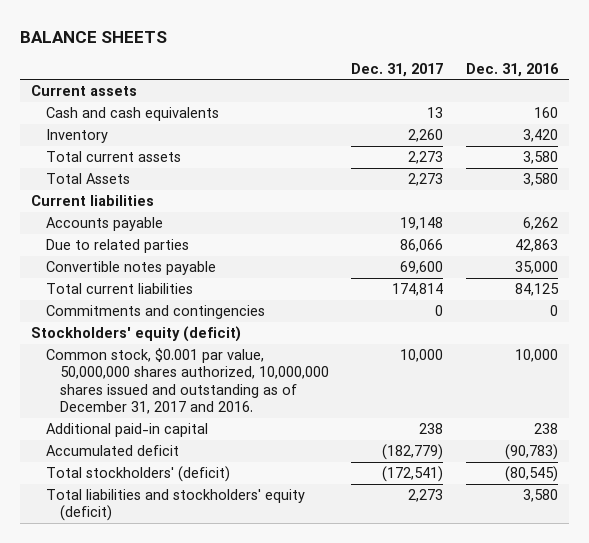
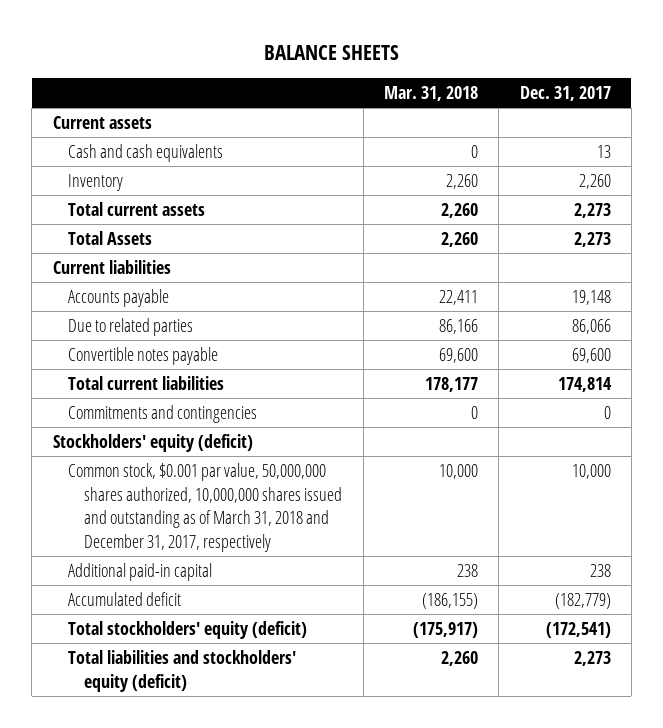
[465,62,559,77] Dec. 31, 2016 -> none
none -> [383,86,478,102] Mar. 31, 2018
[45,348,330,415] Common stock, $0.001 par value, 50,000,000 shares authorized, 10,000,000 shares issued and outstanding as of December 31, 2017 and 2016. -> [68,463,343,552] Common stock, $0.001 par value, 50,000,000 shares authorized, 10,000,000 shares issued and outstanding as of March 31, 2018 and December 31, 2017, respectively
[45,466,230,483] Total stockholders' (deficit) -> [68,621,308,640] Total stockholders' equity (deficit)

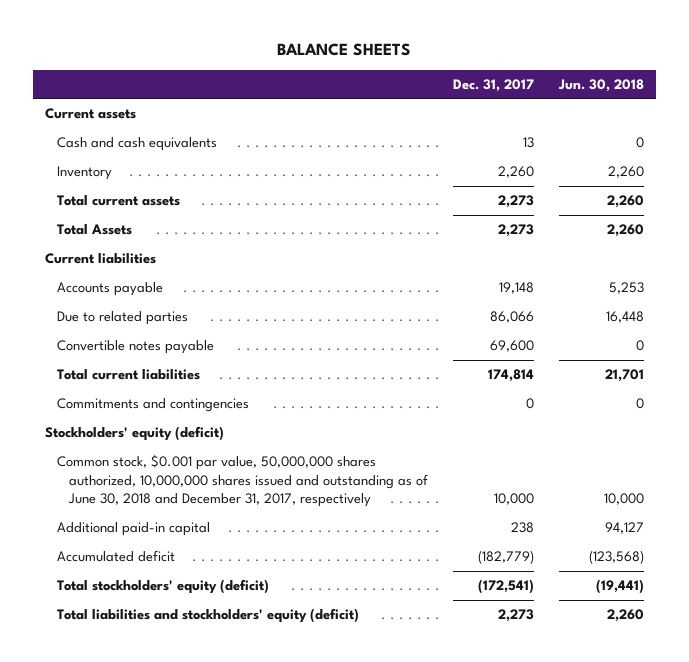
[383,86,478,102] Mar. 31, 2018 -> none
none -> [557,78,644,92] Jun. 30, 2018
[68,463,343,552] Common stock, $0.001 par value, 50,000,000 shares authorized, 10,000,000 shares issued and outstanding as of March 31, 2018 and December 31, 2017, respectively -> [56,454,428,508] Common stock, $0.001 par value, 50,000,000 shares authorized, 10,000,000 shares issued and outstanding as of June 30, 2018 and December 31, 2017, respectively

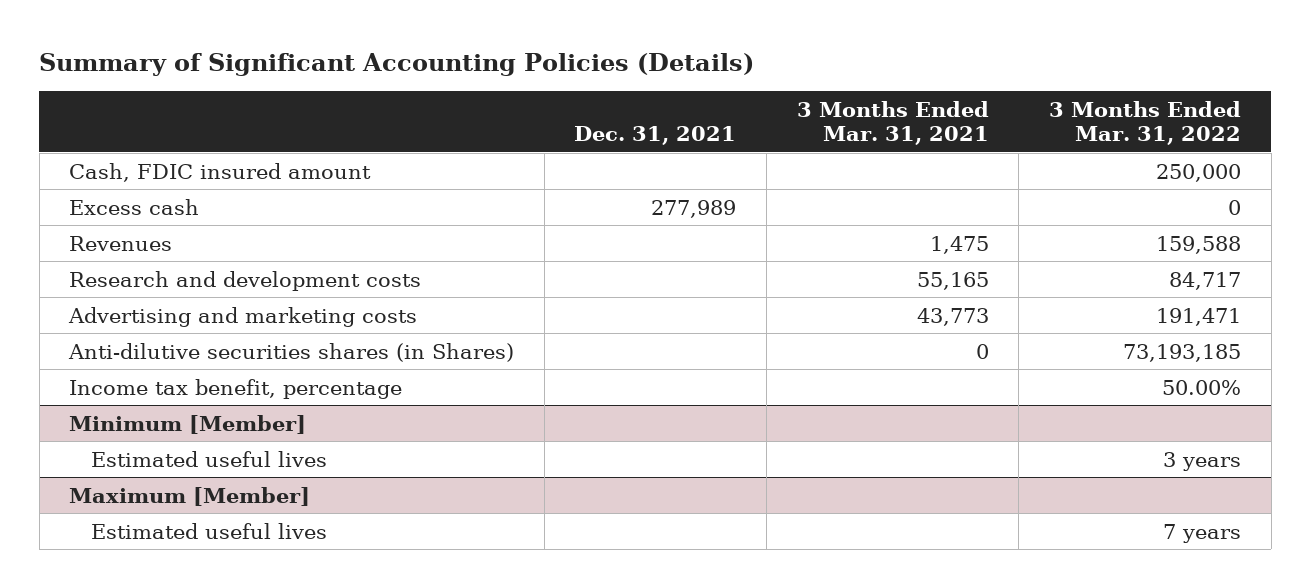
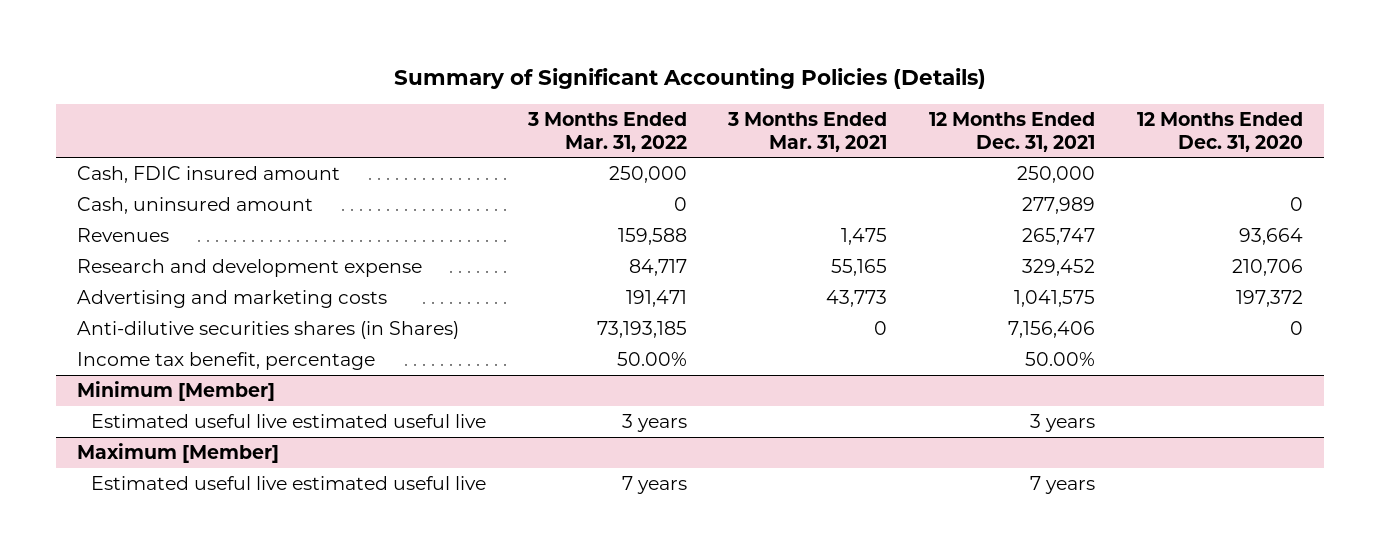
[574,126,737,146] Dec. 31, 2021 -> none
none -> [929,112,1096,152] 12 Months Ended Dec. 31, 2021
none -> [1136,112,1303,152] 12 Months Ended Dec. 31, 2020
[69,198,200,215] Excess cash -> [76,196,313,214] Cash, uninsured amount
[69,270,422,291] Research and development costs -> [76,258,422,277] Research and development expense
[90,450,327,467] Estimated useful lives -> [90,413,486,428] Estimated useful live estimated useful live
[90,522,327,539] Estimated useful lives -> [90,475,486,490] Estimated useful live estimated useful live

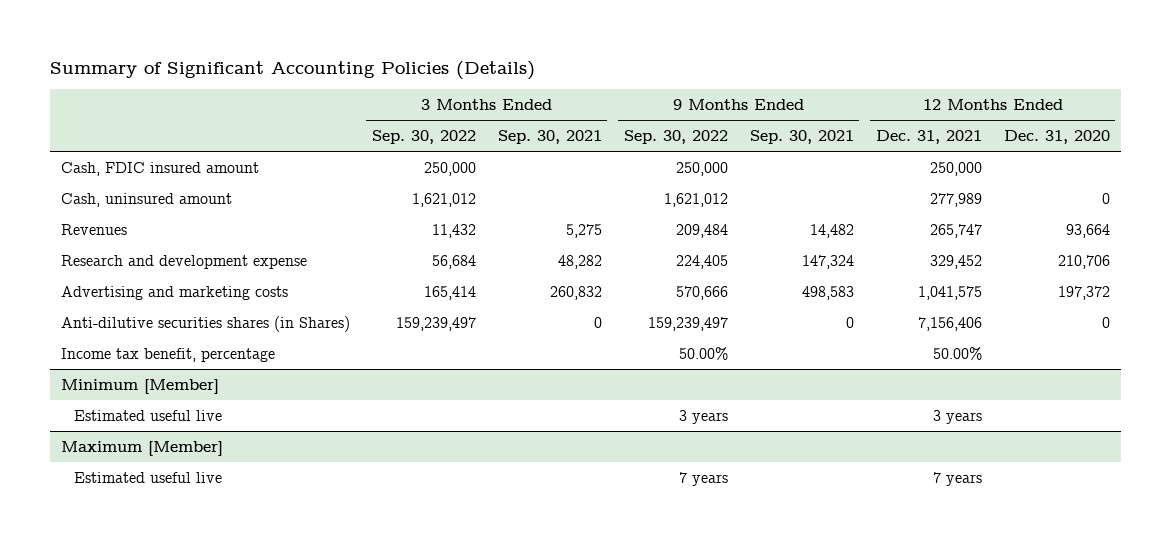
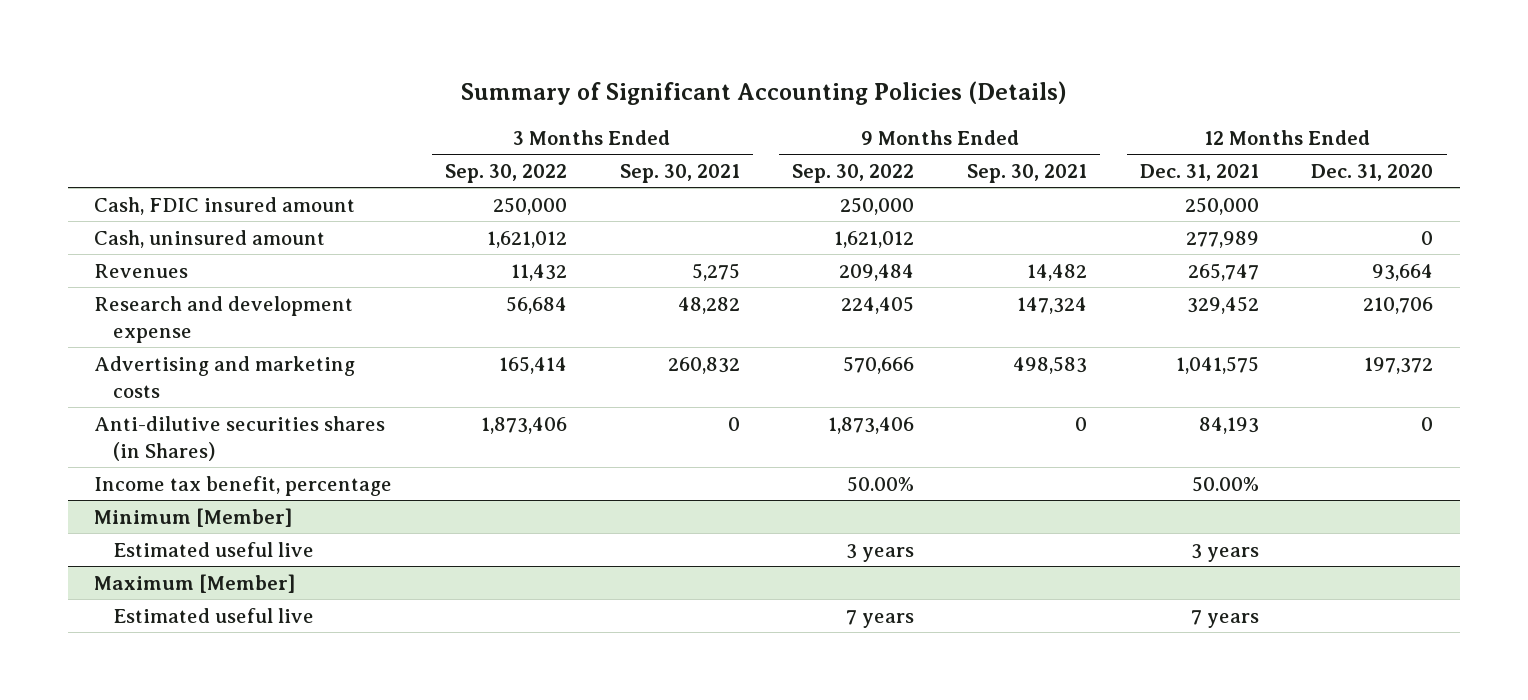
[395,316,476,331] 159,239,497 -> [481,416,568,434] 1,873,406
[647,316,728,331] 159,239,497 -> [828,416,915,434] 1,873,406
[917,316,982,331] 7,156,406 -> [1198,416,1259,434] 84,193

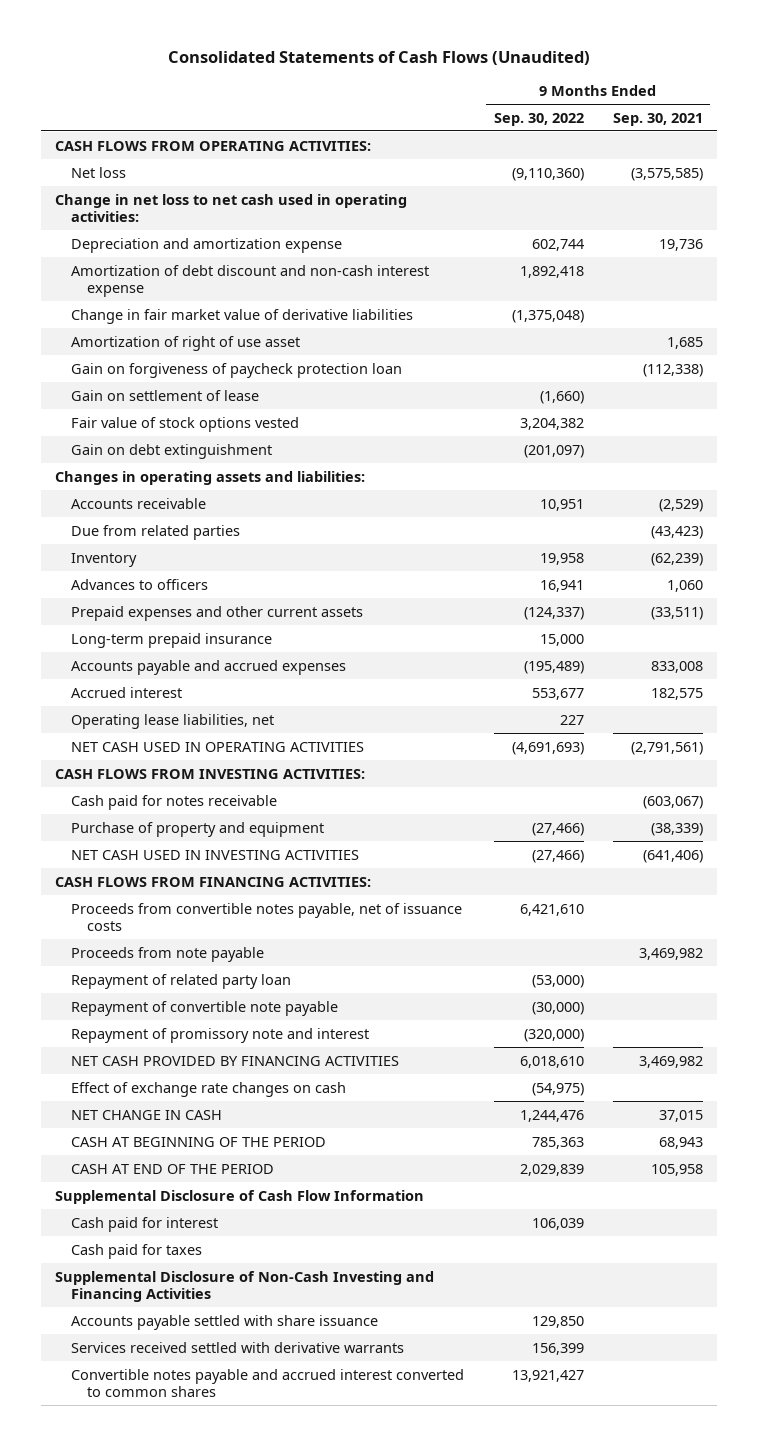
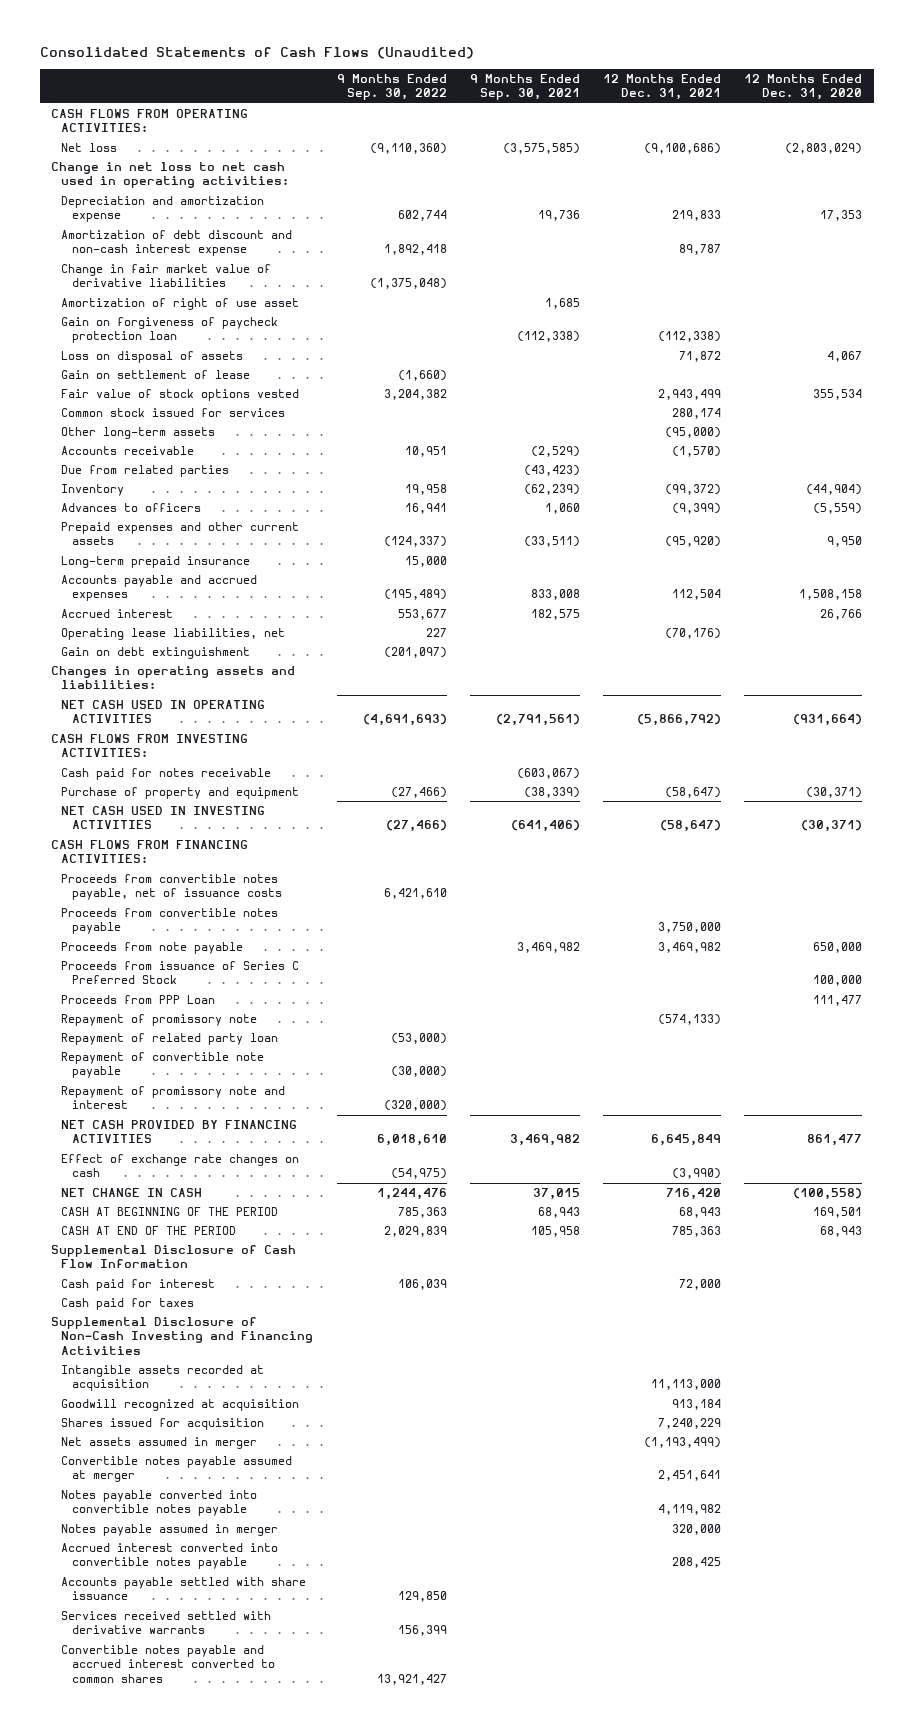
none -> [603,73,722,101] 12 Months Ended Dec. 31, 2021
none -> [744,73,863,101] 12 Months Ended Dec. 31, 2020
none -> [61,350,244,363] Loss on disposal of assets
none -> [61,407,286,417] Common stock issued for services
none -> [61,426,216,439] Other long-term assets
[71,443,273,459] Gain on debt extinguishment -> [61,646,251,659] Gain on debt extinguishment
[55,470,366,485] Changes in operating assets and liabilities: -> [51,665,296,690] Changes in operating assets and liabilities:
none -> [61,907,279,935] Proceeds from convertible notes payable
none -> [61,960,300,985] Proceeds from issuance of Series C Preferred Stock
none -> [61,994,216,1004] Proceeds from PPP Loan
none -> [61,1013,258,1026] Repayment of promissory note
none -> [61,1364,265,1392] Intangible assets recorded at acquisition
none -> [61,1398,300,1411] Goodwill recognized at acquisition
none -> [61,1417,265,1430] Shares issued for acquisition
none -> [61,1436,258,1449] Net assets assumed in merger
none -> [61,1455,293,1483] Convertible notes payable assumed at merger
none -> [61,1489,258,1517] Notes payable converted into convertible notes payable
none -> [61,1523,279,1536] Notes payable assumed in merger
none -> [61,1542,279,1570] Accrued interest converted into convertible notes payable

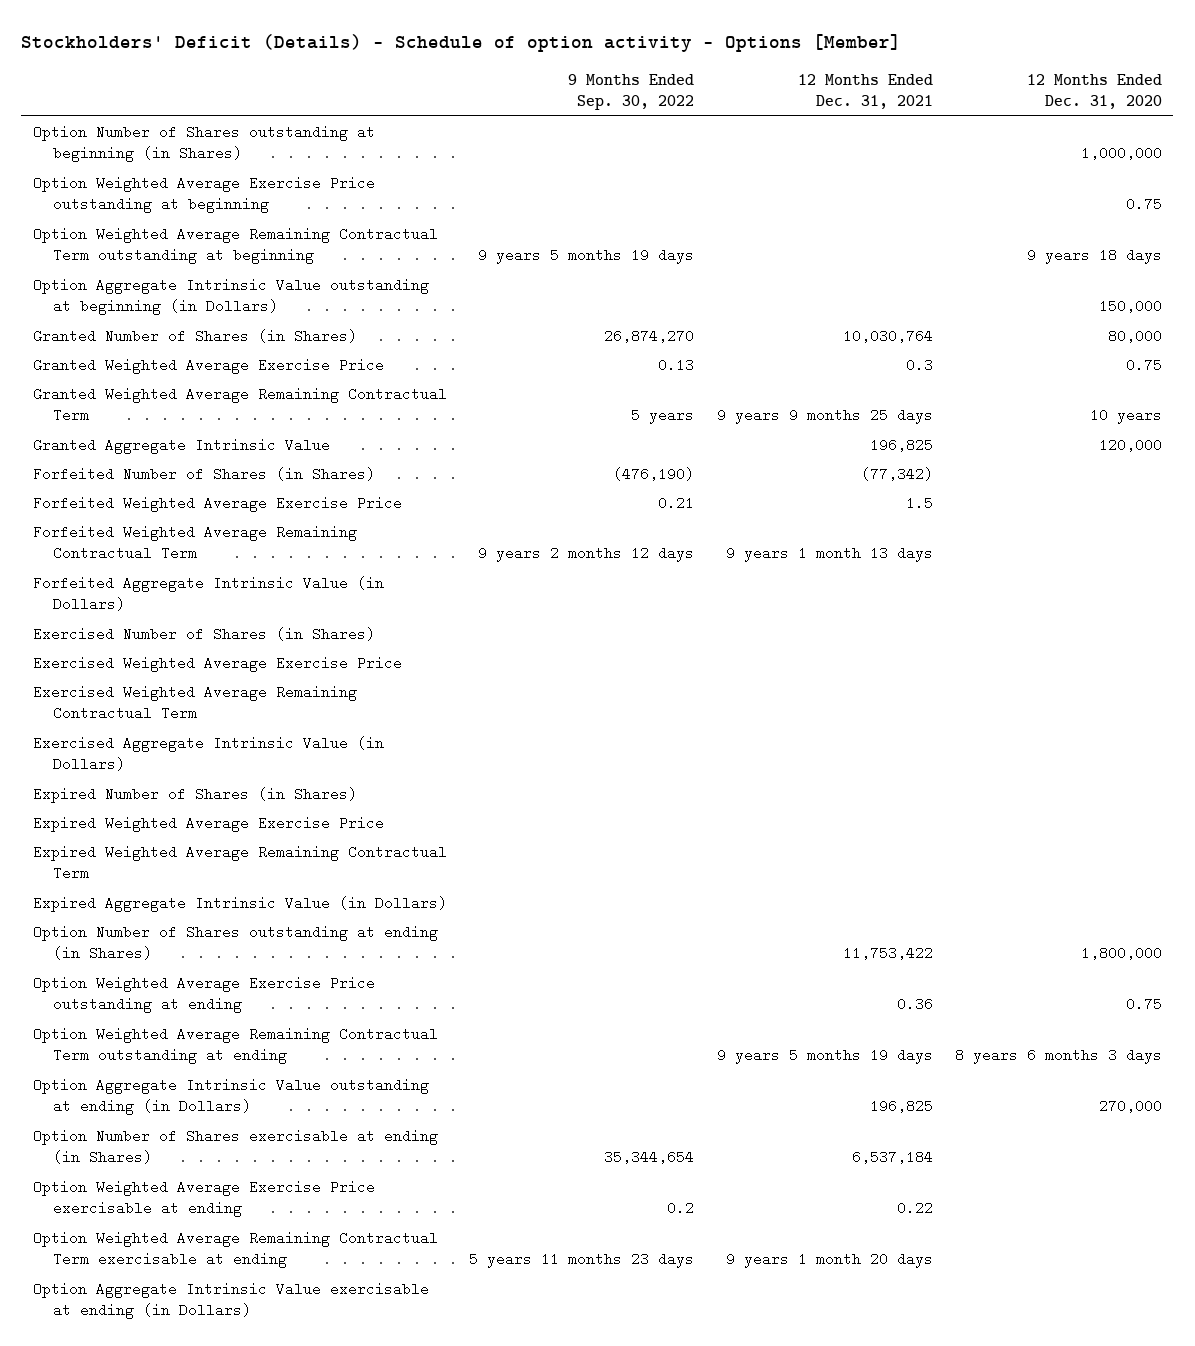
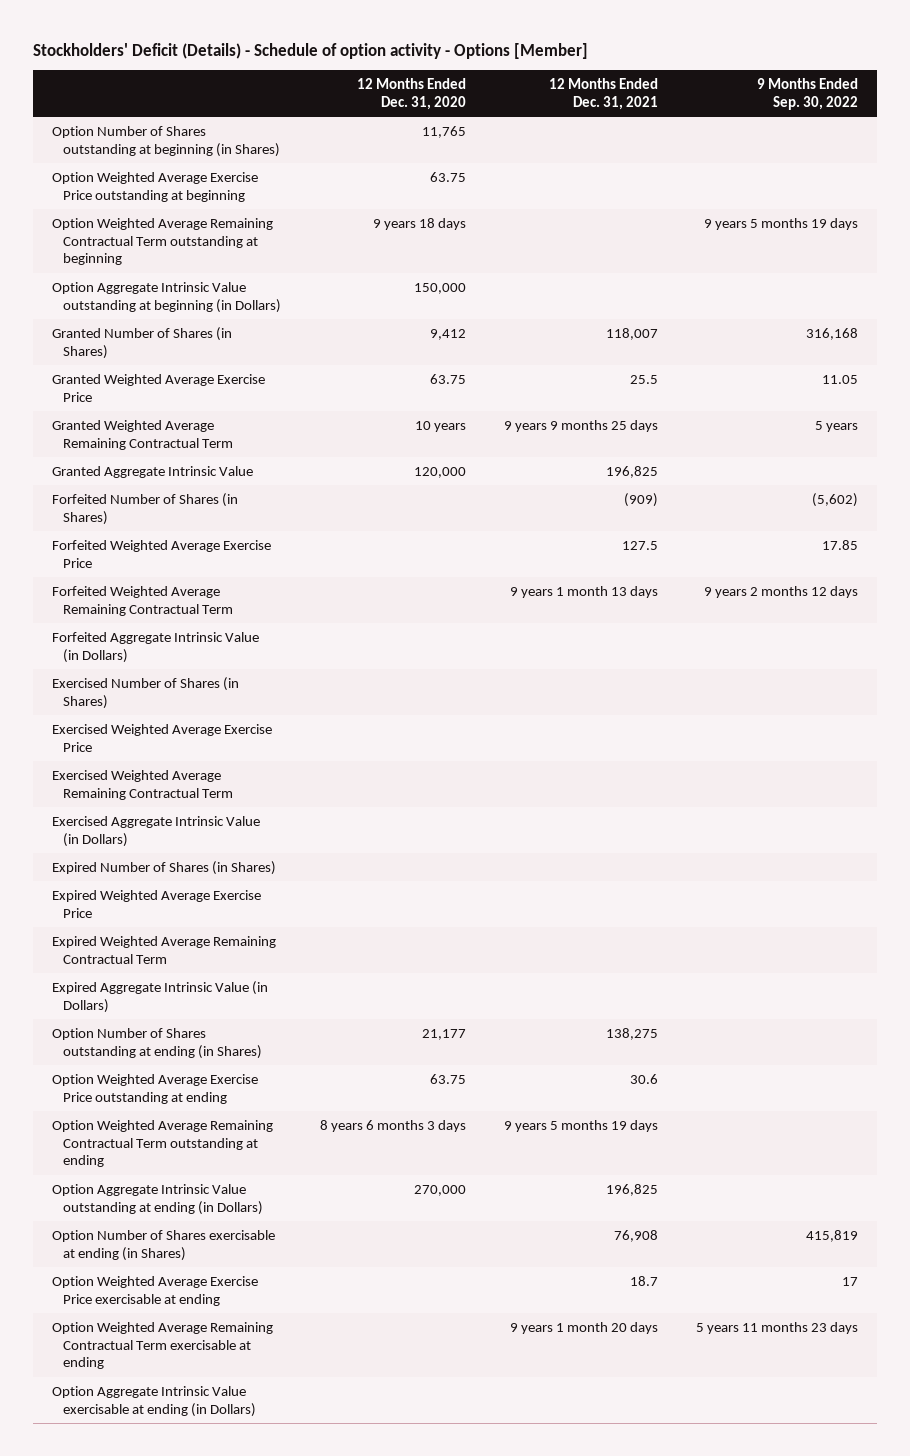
[1081,146,1163,161] 1,000,000 -> [421,125,466,138] 11,765
[1126,197,1163,212] 0.75 -> [429,171,466,182] 63.75
[604,328,695,343] 26,874,270 -> [806,327,859,340] 316,168
[842,328,933,343] 10,030,764 -> [605,327,658,340] 118,007
[1108,328,1163,343] 80,000 -> [429,328,466,340] 9,412
[658,357,695,372] 0.13 -> [822,374,859,384] 11.05
[905,357,933,372] 0.3 -> [629,374,658,384] 25.5
[1126,357,1163,372] 0.75 -> [429,373,466,384] 63.75
[613,466,695,481] (476,190) -> [812,492,859,507] (5,602)
[860,466,933,481] (77,342) -> [623,492,658,507] (909)
[658,495,695,510] 0.21 -> [822,539,859,550] 17.85
[905,495,933,510] 1.5 -> [621,540,658,550] 127.5
[842,946,933,961] 11,753,422 -> [605,1027,658,1040] 138,275
[1081,946,1163,961] 1,800,000 -> [421,1028,466,1040] 21,177
[896,997,933,1012] 0.36 -> [629,1073,658,1084] 30.6
[1126,997,1163,1012] 0.75 -> [429,1073,466,1084] 63.75
[604,1150,695,1165] 35,344,654 -> [806,1229,859,1242] 415,819
[851,1150,933,1165] 6,537,184 -> [613,1229,658,1242] 76,908
[667,1201,695,1216] 0.2 -> [842,1276,859,1286] 17
[896,1201,933,1216] 0.22 -> [629,1275,658,1286] 18.7

